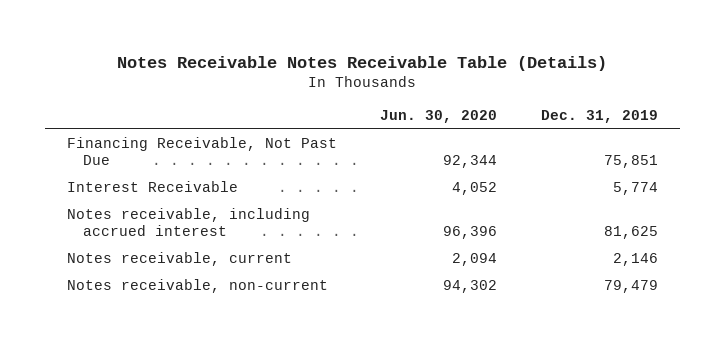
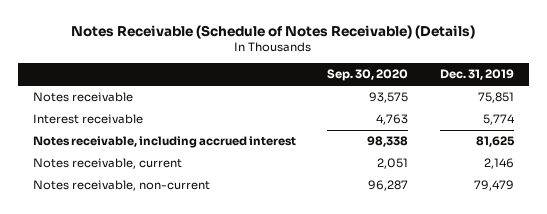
[117,55,608,71] Notes Receivable Notes Receivable Table (Details) -> [71,24,476,39] Notes Receivable (Schedule of Notes Receivable) (Details)
[380,110,498,124] Jun. 30, 2020 -> none
none -> [327,69,409,82] Sep. 30, 2020
[66,137,337,166] Financing Receivable, Not Past Due -> [33,92,134,103] Notes receivable
[66,181,238,193] Interest Receivable -> [33,114,144,125] Interest receivable

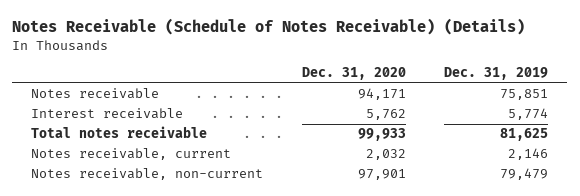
[327,69,409,82] Sep. 30, 2020 -> none
none -> [301,67,406,81] Dec. 31, 2020
[33,136,297,149] Notes receivable, including accrued interest -> [31,126,208,139] Total notes receivable

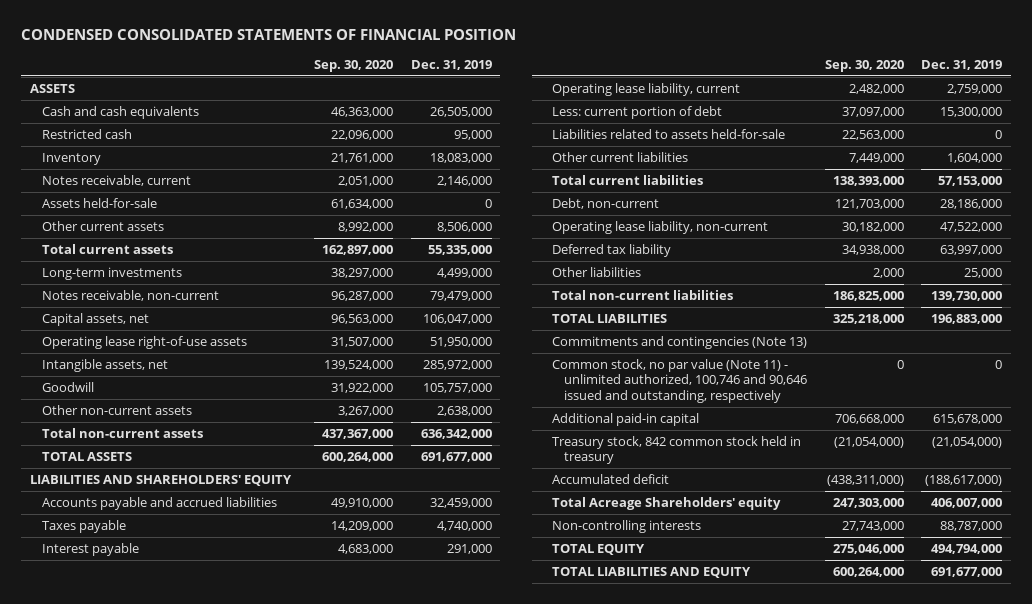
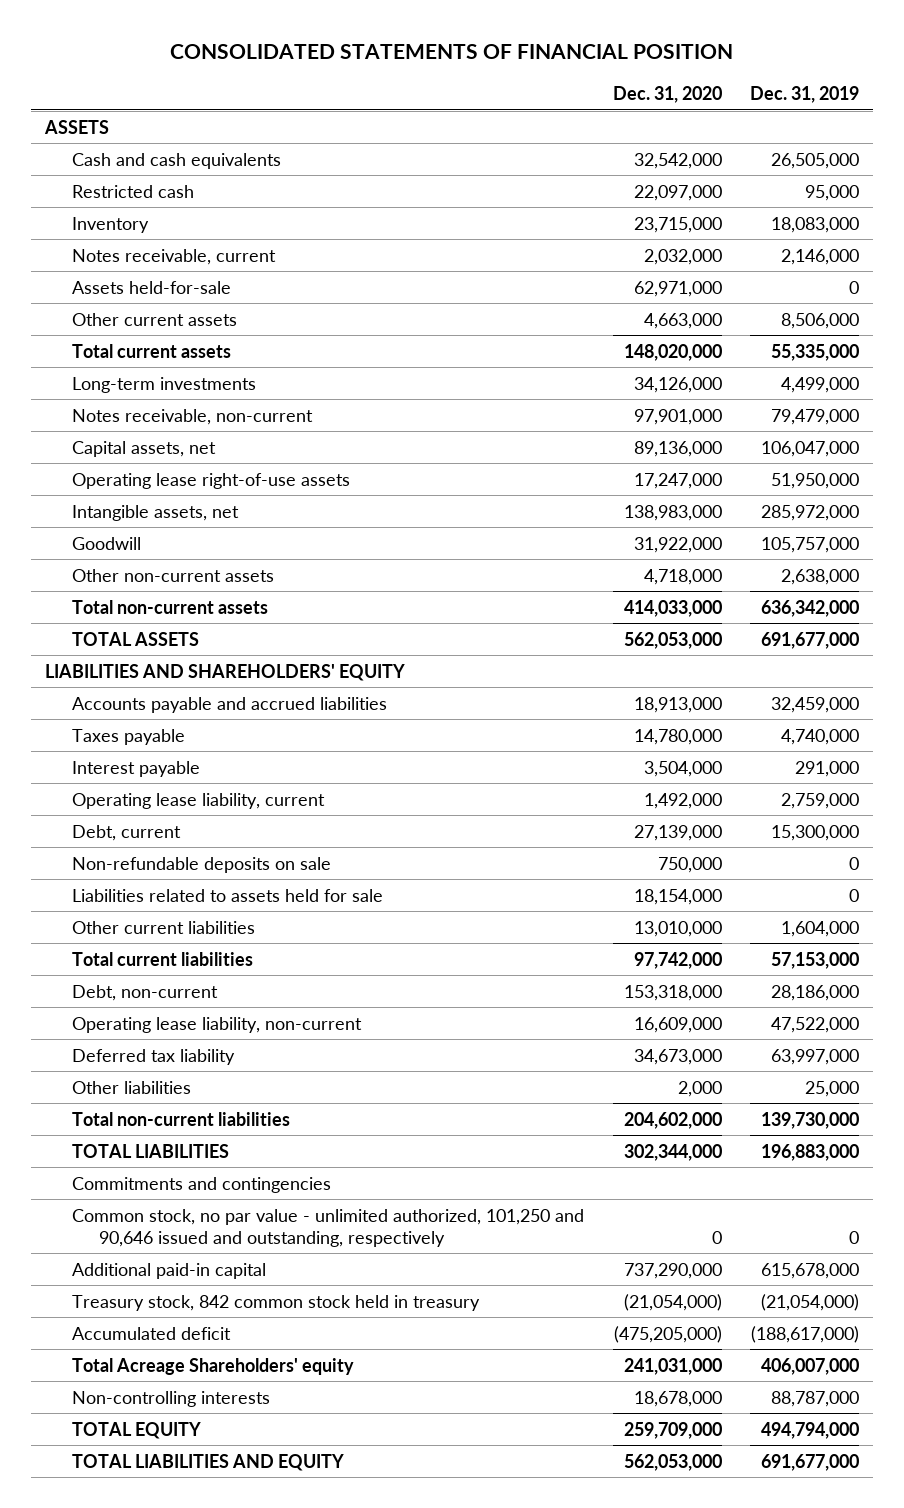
[21,29,517,41] CONDENSED CONSOLIDATED STATEMENTS OF FINANCIAL POSITION -> [170,44,734,60] CONSOLIDATED STATEMENTS OF FINANCIAL POSITION
[314,59,394,72] Sep. 30, 2020 -> none
none -> [612,86,722,104] Dec. 31, 2020
[552,105,723,119] Less: current portion of debt -> [72,824,182,841] Debt, current
none -> [72,856,332,873] Non-refundable deposits on sale
[552,128,786,139] Liabilities related to assets held-for-sale -> [72,888,384,902] Liabilities related to assets held for sale
[552,335,808,349] Commitments and contingencies (Note 13) -> [72,1176,332,1193] Commitments and contingencies
[552,358,807,403] Common stock, no par value (Note 11) - unlimited authorized, 100,746 and 90,646 issued and outstanding, respectively -> [72,1208,585,1247] Common stock, no par value - unlimited authorized, 101,250 and 90,646 issued and outstanding, respectively

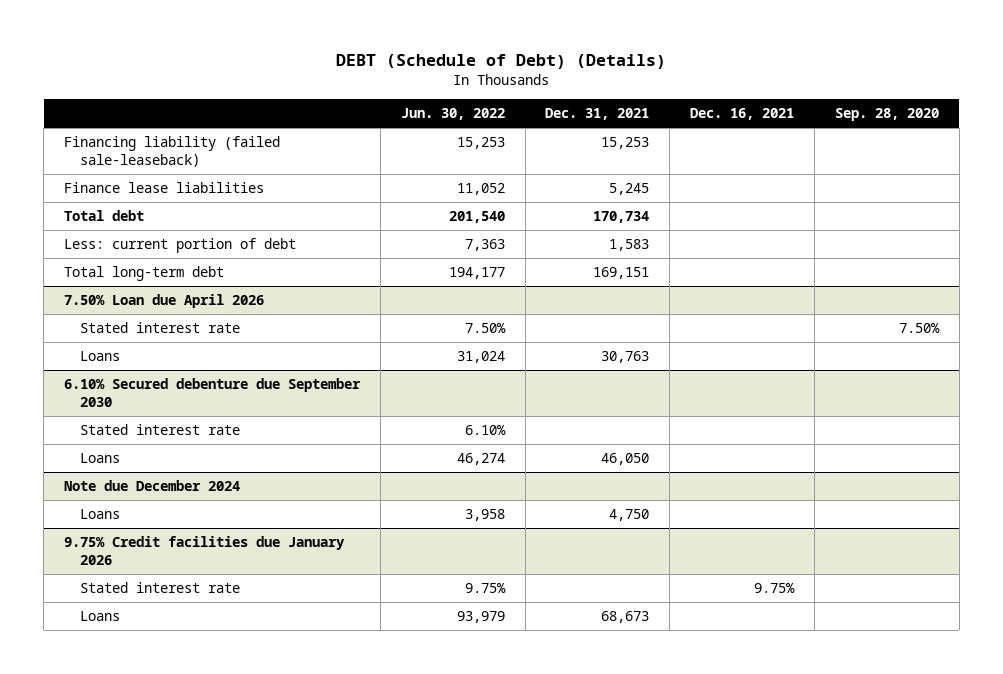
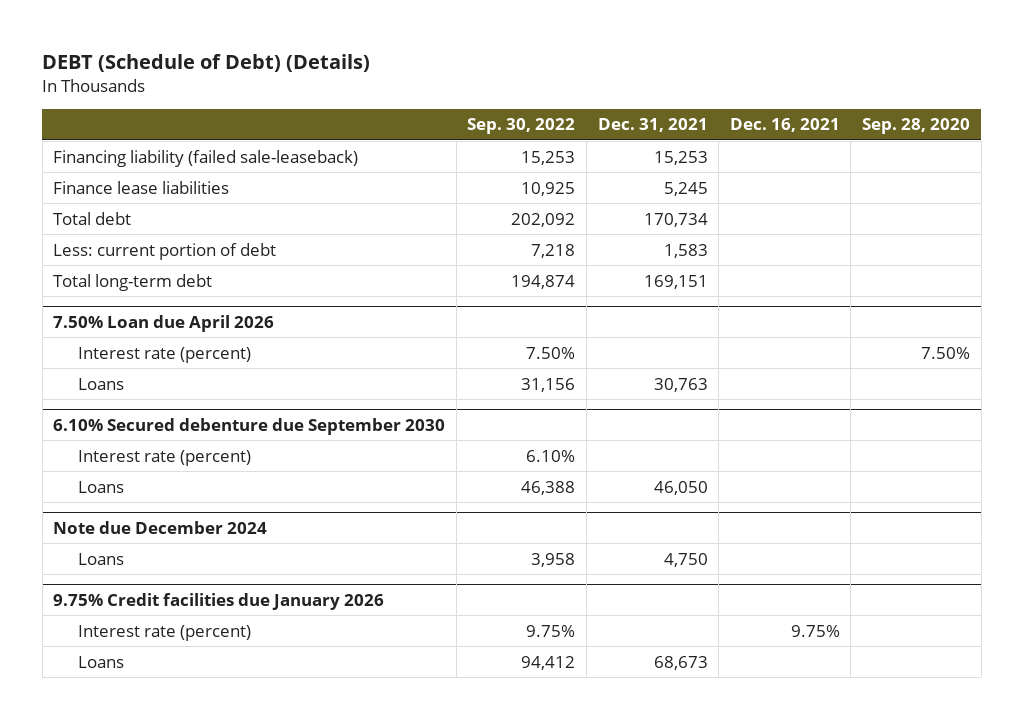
[400,108,505,121] Jun. 30, 2022 -> none
none -> [467,118,576,135] Sep. 30, 2022
[79,322,240,334] Stated interest rate -> [78,346,252,363] Interest rate (percent)
[79,424,240,436] Stated interest rate -> [78,449,252,466] Interest rate (percent)
[79,582,240,594] Stated interest rate -> [78,624,252,641] Interest rate (percent)

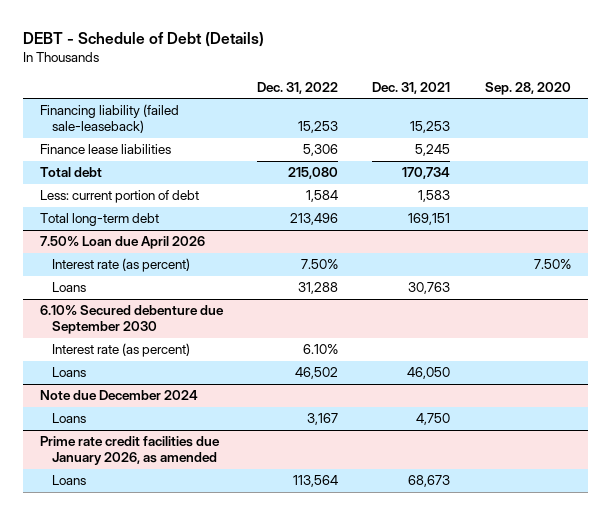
[42,53,371,72] DEBT (Schedule of Debt) (Details) -> [22,31,264,47] DEBT - Schedule of Debt (Details)
[467,118,576,135] Sep. 30, 2022 -> none
[729,118,840,133] Dec. 16, 2021 -> none
none -> [257,81,339,94] Dec. 31, 2022
[78,346,252,363] Interest rate (percent) -> [52,258,191,273] Interest rate (as percent)
[78,449,252,466] Interest rate (percent) -> [52,343,191,358] Interest rate (as percent)
[53,592,385,610] 9.75% Credit facilities due January 2026 -> none
[78,624,252,641] Interest rate (percent) -> none
none -> [39,436,220,466] Prime rate credit facilities due January 2026, as amended

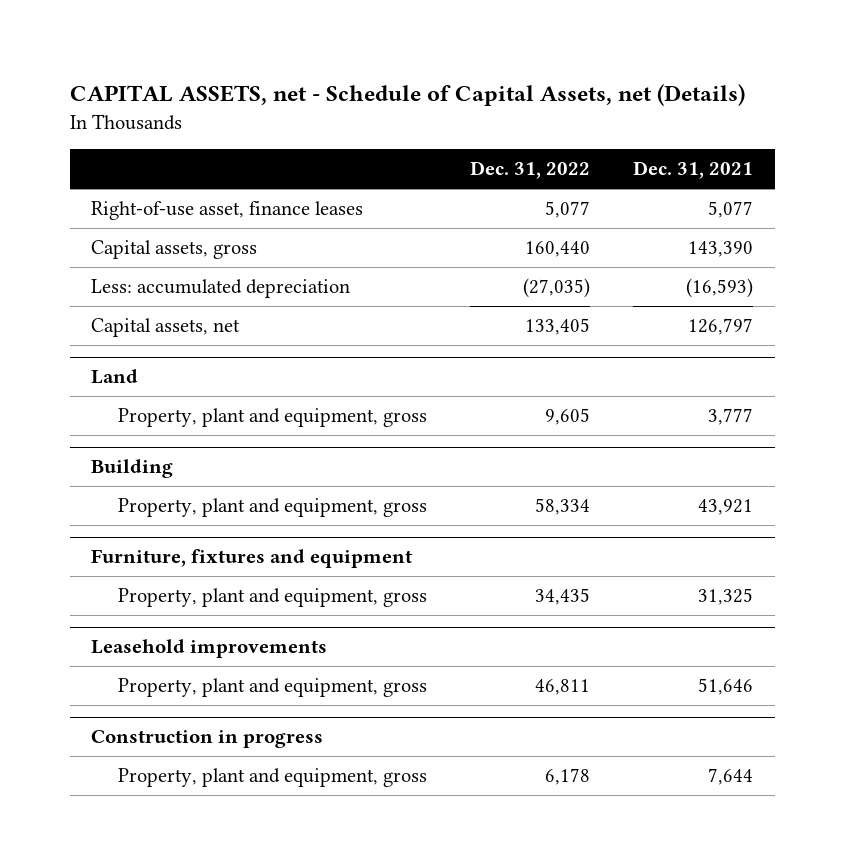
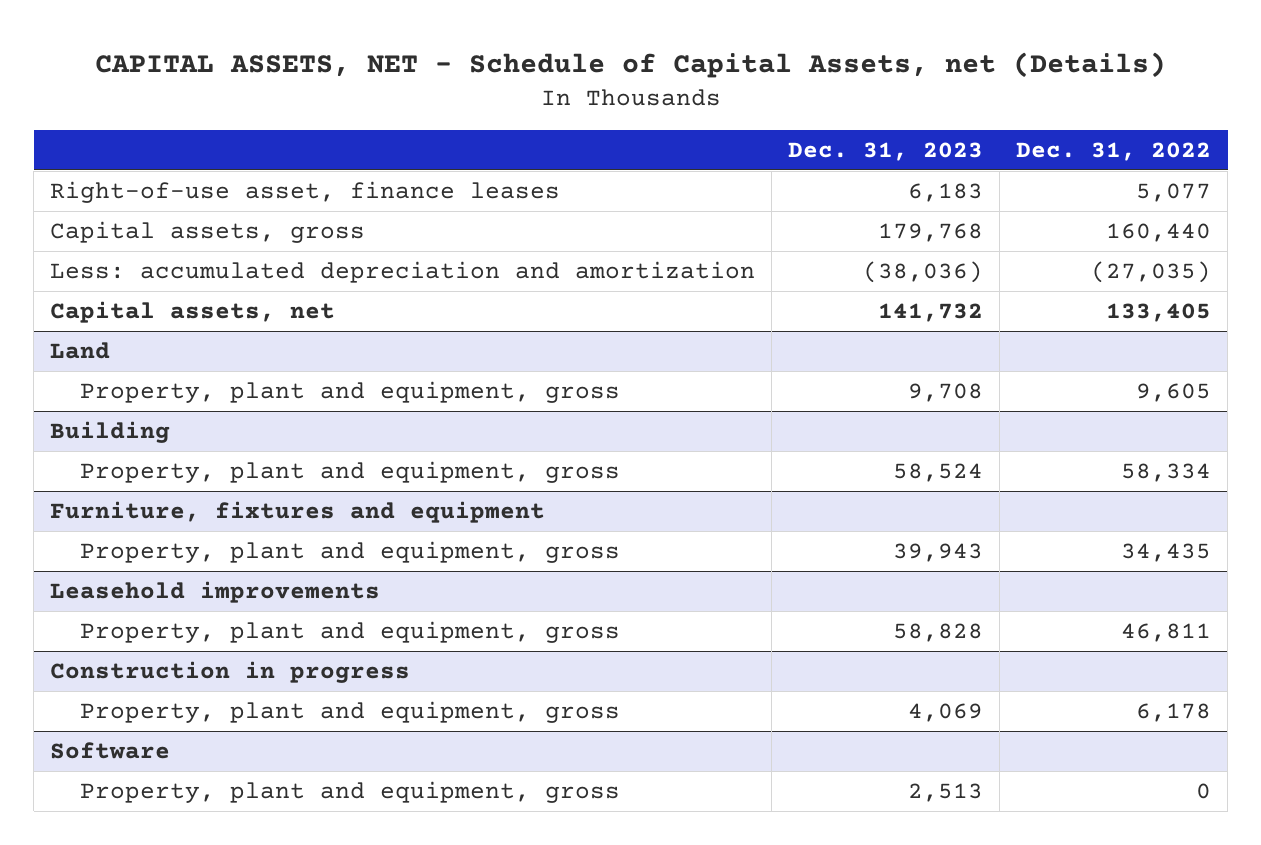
[69,84,745,107] CAPITAL ASSETS, net - Schedule of Capital Assets, net (Details) -> [94,51,1166,78] CAPITAL ASSETS, NET - Schedule of Capital Assets, net (Details)
[633,161,754,180] Dec. 31, 2021 -> none
none -> [788,141,984,161] Dec. 31, 2023
[91,279,351,299] Less: accumulated depreciation -> [50,261,756,284] Less: accumulated depreciation and amortization
none -> [50,742,171,760] Software
none -> [80,781,621,804] Property, plant and equipment, gross

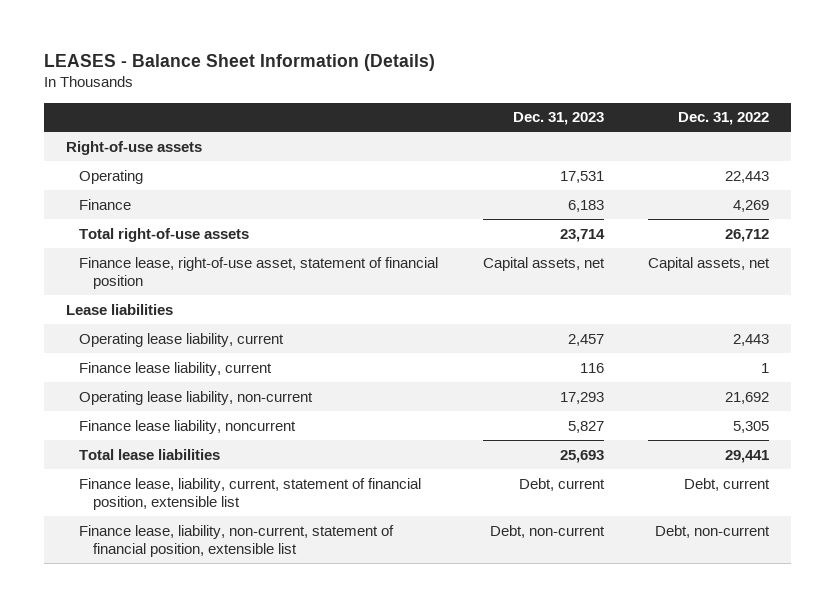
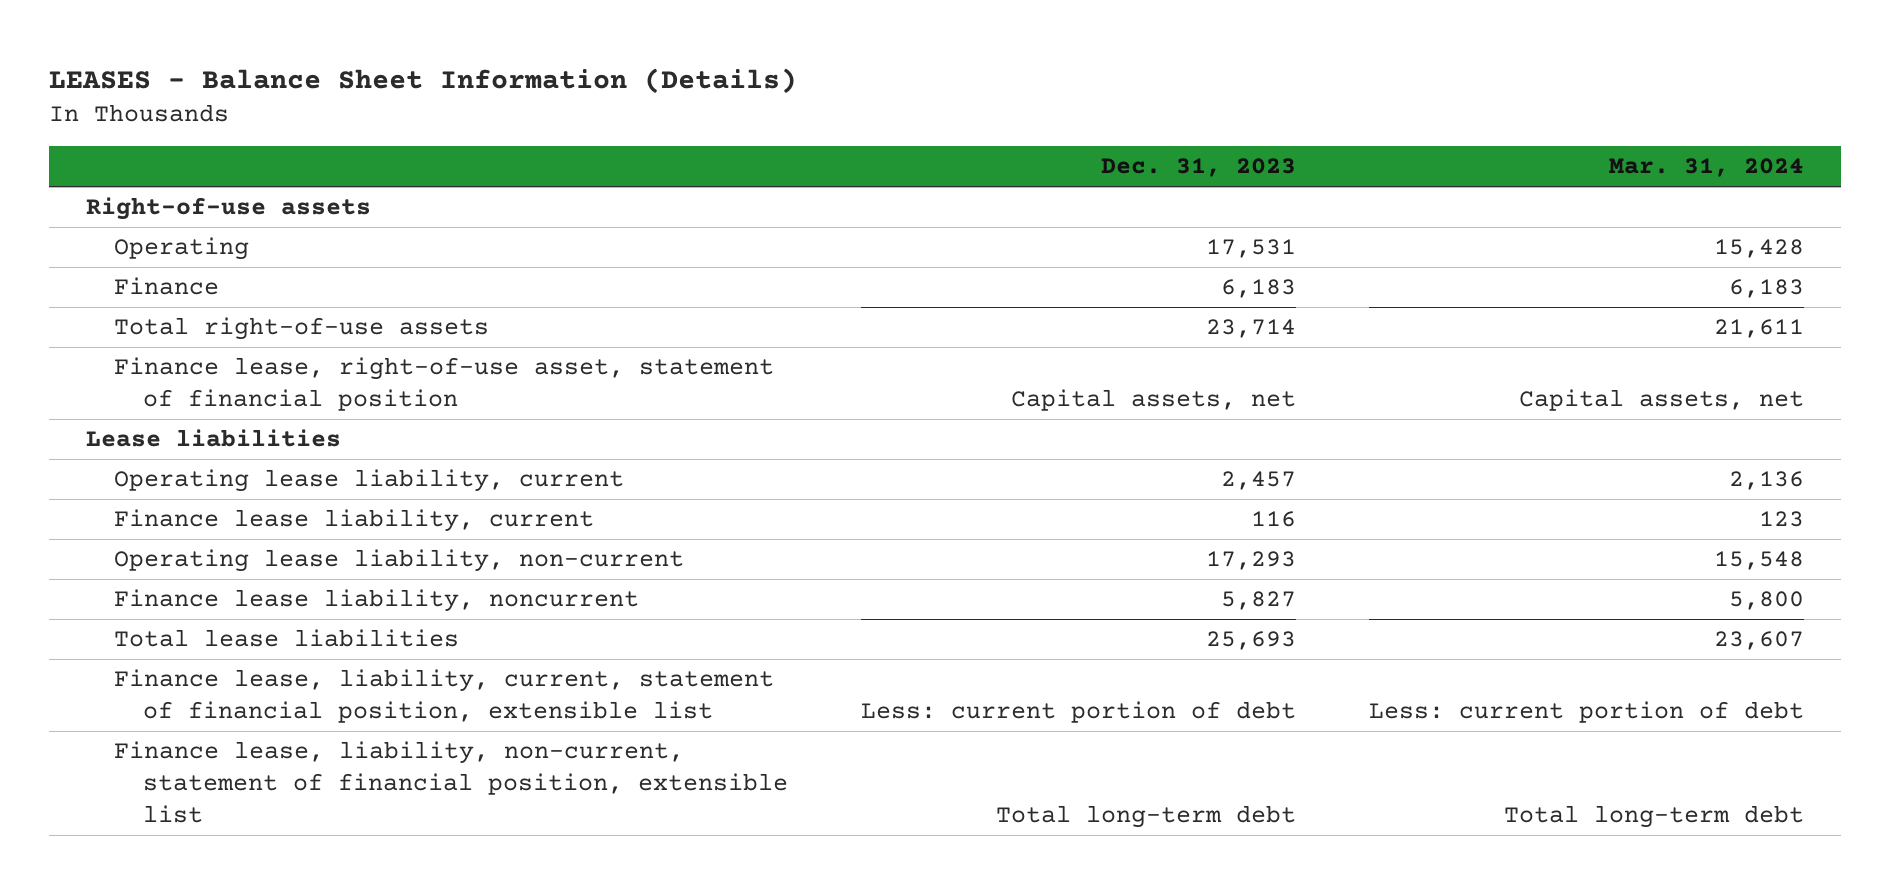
[678,112,770,126] Dec. 31, 2022 -> none
none -> [1609,158,1805,178] Mar. 31, 2024
[518,477,605,491] Debt, current -> [861,701,1297,724] Less: current portion of debt
[489,524,605,538] Debt, non-current -> [996,805,1297,829] Total long-term debt

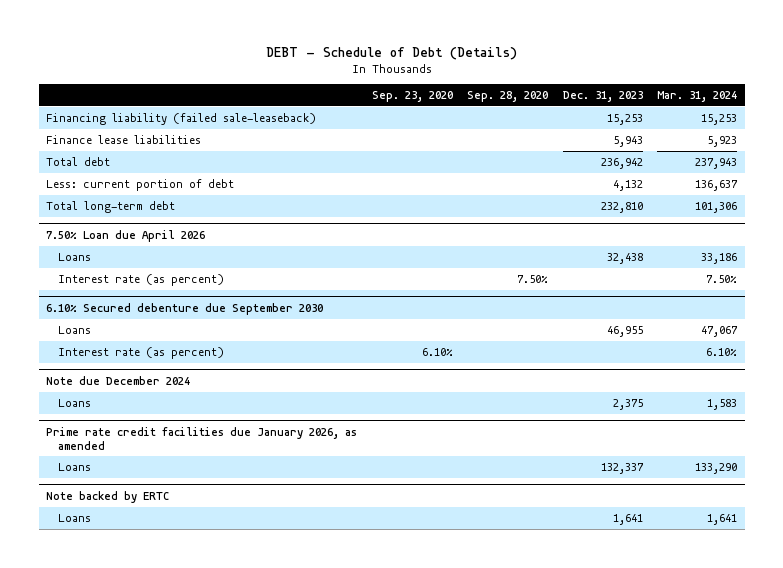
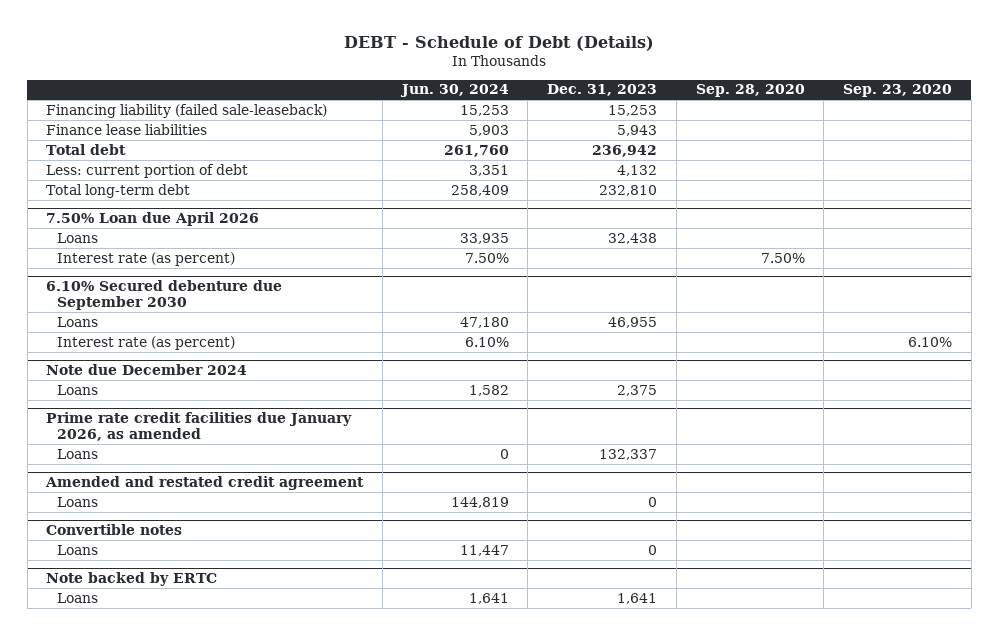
[657,91,738,103] Mar. 31, 2024 -> none
none -> [399,84,509,98] Jun. 30, 2024
none -> [45,475,365,490] Amended and restated credit agreement
none -> [56,496,98,507] Loans
none -> [46,523,183,535] Convertible notes
none -> [56,544,98,555] Loans

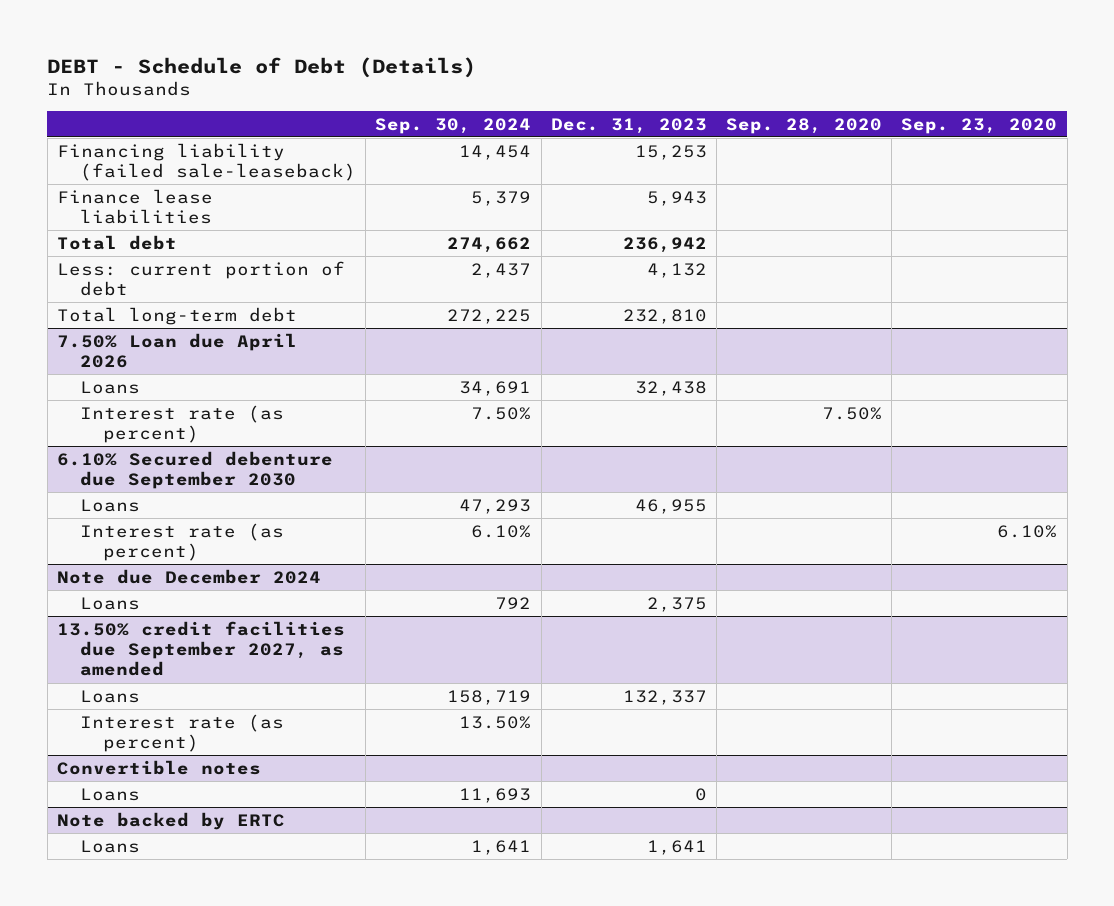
[399,84,509,98] Jun. 30, 2024 -> none
none -> [375,117,532,134] Sep. 30, 2024
[46,411,353,441] Prime rate credit facilities due January 2026, as amended -> none
none -> [56,620,345,677] 13.50% credit facilities due September 2027, as amended
[45,475,365,490] Amended and restated credit agreement -> none
[56,496,98,507] Loans -> none
none -> [80,713,285,753] Interest rate (as percent)

